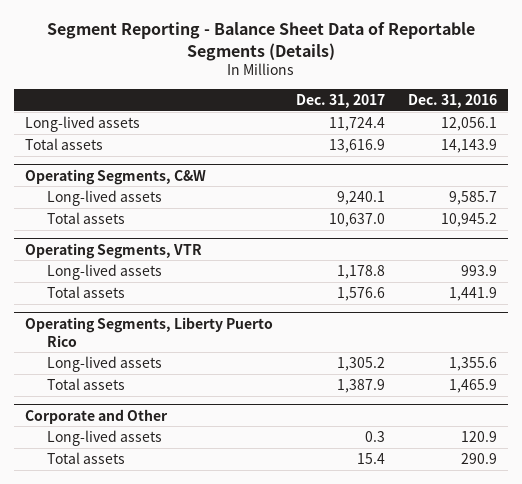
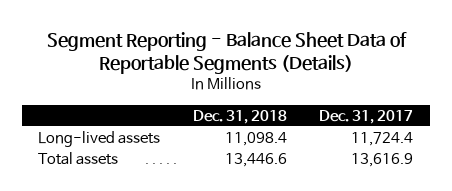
[407,93,497,108] Dec. 31, 2016 -> none
none -> [192,109,287,124] Dec. 31, 2018
[25,168,207,185] Operating Segments, C&W -> none
[46,189,162,206] Long-lived assets -> none
[46,211,125,224] Total assets -> none
[25,242,203,259] Operating Segments, VTR -> none
[46,263,162,280] Long-lived assets -> none
[46,285,125,298] Total assets -> none
[25,316,274,347] Operating Segments, Liberty Puerto Rico -> none
[46,355,162,372] Long-lived assets -> none
[46,377,125,390] Total assets -> none
[25,408,169,424] Corporate and Other -> none
[46,429,162,446] Long-lived assets -> none
[46,451,125,464] Total assets -> none

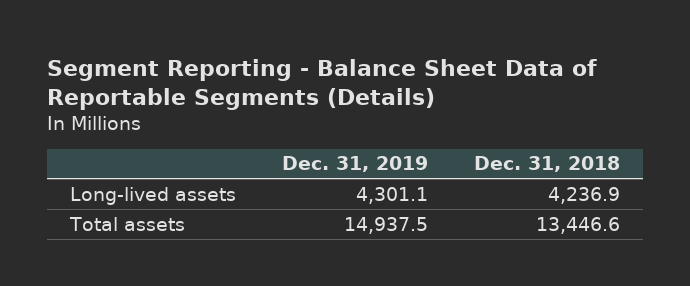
[319,109,414,124] Dec. 31, 2017 -> none
none -> [282,156,429,173] Dec. 31, 2019
[224,132,287,147] 11,098.4 -> [548,186,621,204] 4,236.9

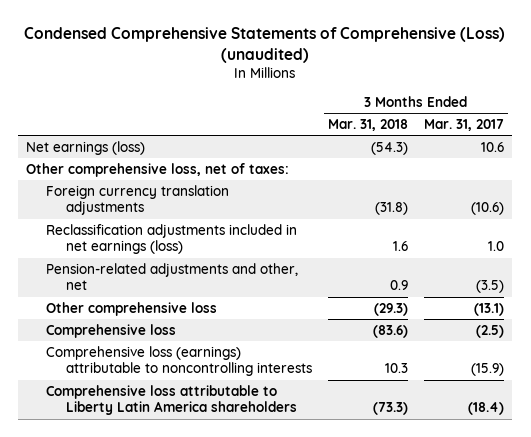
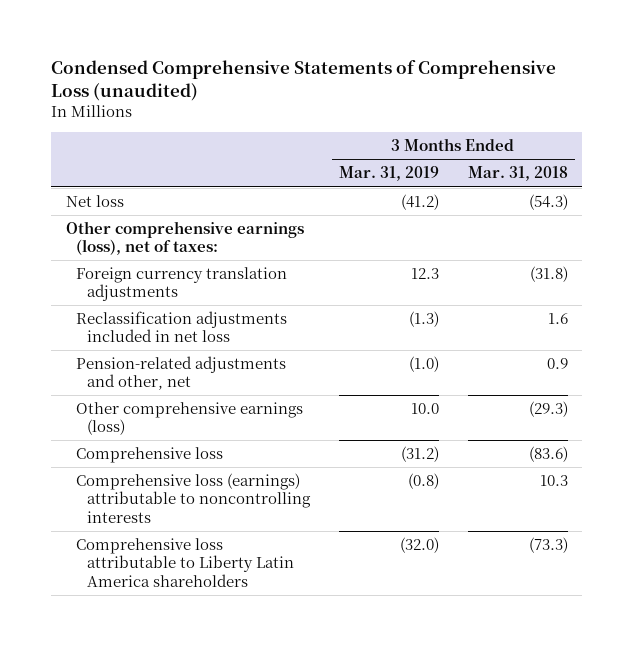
[24,27,506,63] Condensed Comprehensive Statements of Comprehensive (Loss) (unaudited) -> [51,60,557,102] Condensed Comprehensive Statements of Comprehensive Loss (unaudited)
[424,119,505,132] Mar. 31, 2017 -> none
none -> [338,166,439,182] Mar. 31, 2019
[26,140,146,155] Net earnings (loss) -> [65,195,124,208] Net loss
[26,162,290,177] Other comprehensive loss, net of taxes: -> [65,221,304,256] Other comprehensive earnings (loss), net of taxes:
[46,223,298,255] Reclassification adjustments included in net earnings (loss) -> [76,311,288,343] Reclassification adjustments included in net loss
[46,301,218,316] Other comprehensive loss -> [76,402,304,436] Other comprehensive earnings (loss)

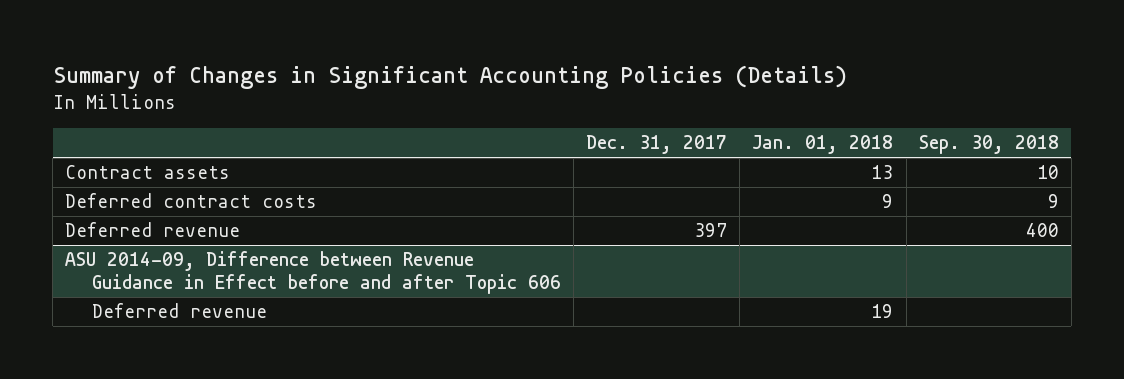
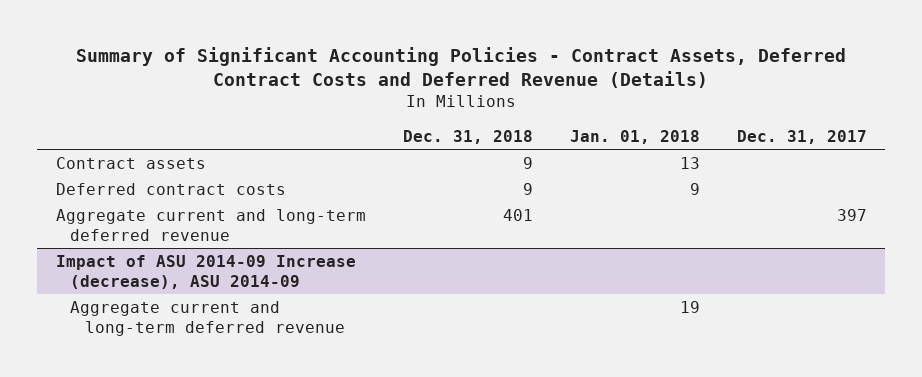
[52,64,847,89] Summary of Changes in Significant Accounting Policies (Details) -> [76,46,847,88] Summary of Significant Accounting Policies - Contract Assets, Deferred Contract Costs and Deferred Revenue (Details)
[918,135,1059,155] Sep. 30, 2018 -> none
none -> [402,129,533,144] Dec. 31, 2018
[65,251,561,294] ASU 2014-09, Difference between Revenue Guidance in Effect before and after Topic 606 -> none
[65,222,241,238] Deferred revenue -> [55,208,366,241] Aggregate current and long-term deferred revenue
none -> [55,254,356,289] Impact of ASU 2014-09 Increase (decrease), ASU 2014-09
[91,303,267,319] Deferred revenue -> [70,300,346,336] Aggregate current and long-term deferred revenue

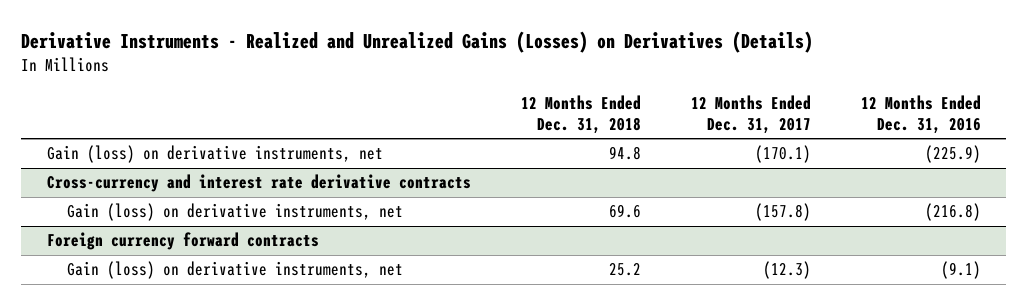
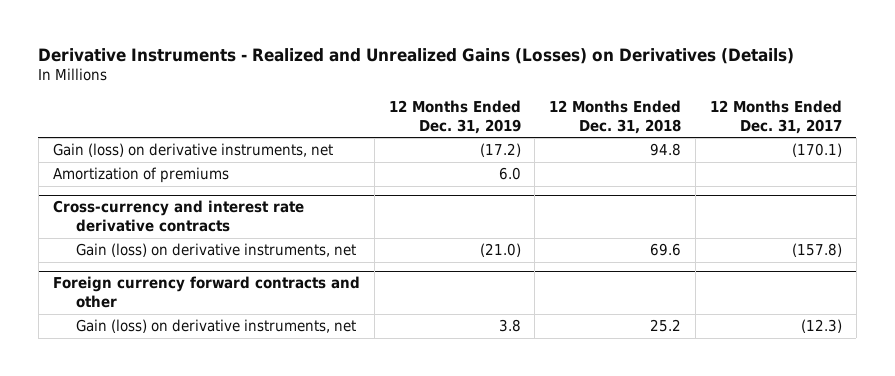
[861,94,982,134] 12 Months Ended Dec. 31, 2016 -> none
none -> [388,100,521,134] 12 Months Ended Dec. 31, 2019
none -> [52,167,229,184] Amortization of premiums
[46,232,319,251] Foreign currency forward contracts -> [52,276,360,308] Foreign currency forward contracts and other

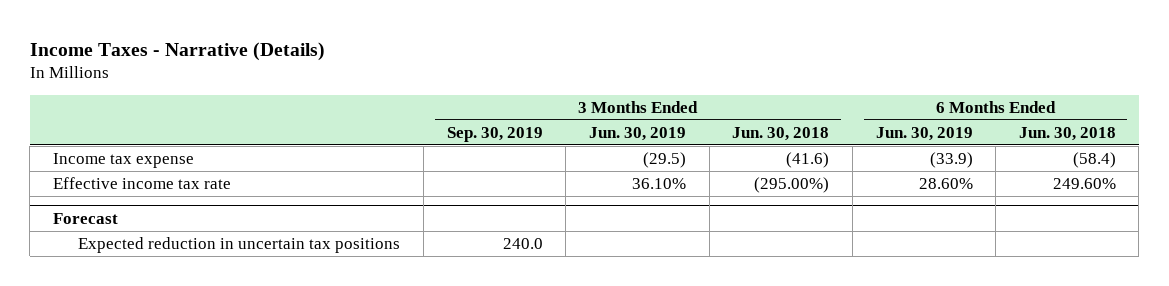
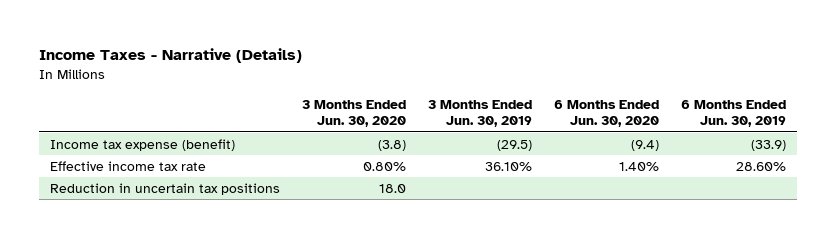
[446,126,543,142] Sep. 30, 2019 -> none
[732,126,830,141] Jun. 30, 2018 -> none
[1018,126,1116,141] Jun. 30, 2018 -> none
none -> [301,99,406,128] 3 Months Ended Jun. 30, 2020
none -> [554,99,660,128] 6 Months Ended Jun. 30, 2020
[52,152,194,168] Income tax expense -> [49,138,235,151] Income tax expense (benefit)
[52,212,118,224] Forecast -> none
[78,236,401,253] Expected reduction in uncertain tax positions -> [49,182,280,195] Reduction in uncertain tax positions

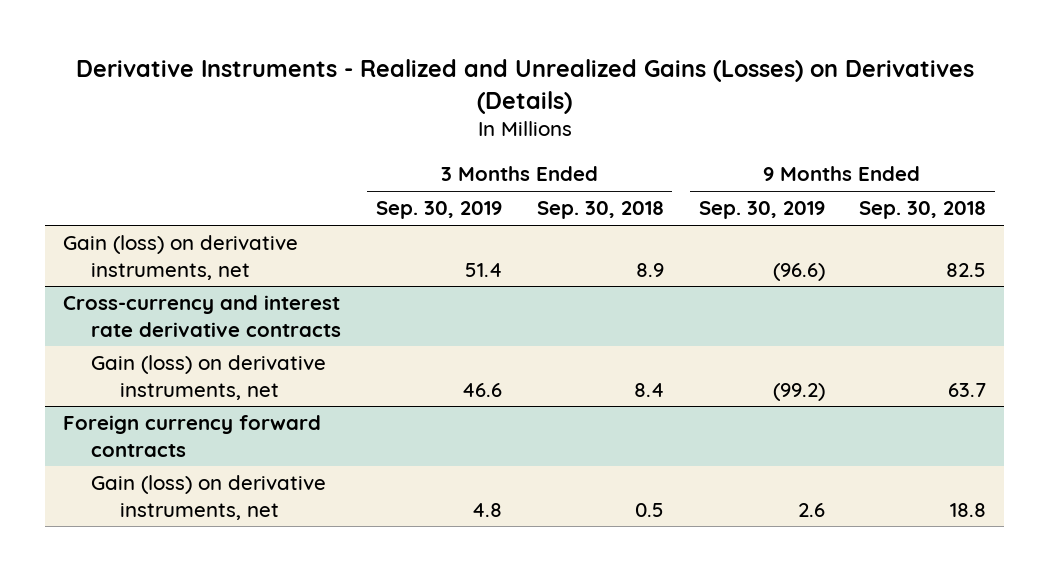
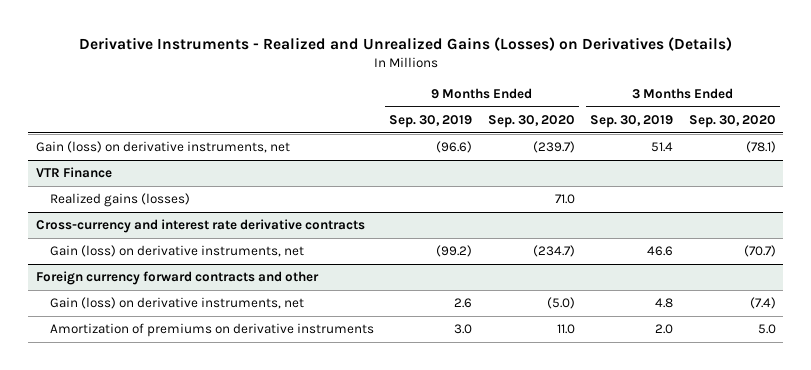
[536,201,664,220] Sep. 30, 2018 -> none
[859,201,987,220] Sep. 30, 2018 -> none
none -> [487,115,575,129] Sep. 30, 2020
none -> [688,115,776,129] Sep. 30, 2020
none -> [35,167,112,179] VTR Finance
none -> [49,193,190,208] Realized gains (losses)
[62,415,321,457] Foreign currency forward contracts -> [35,271,319,286] Foreign currency forward contracts and other
none -> [49,323,374,338] Amortization of premiums on derivative instruments

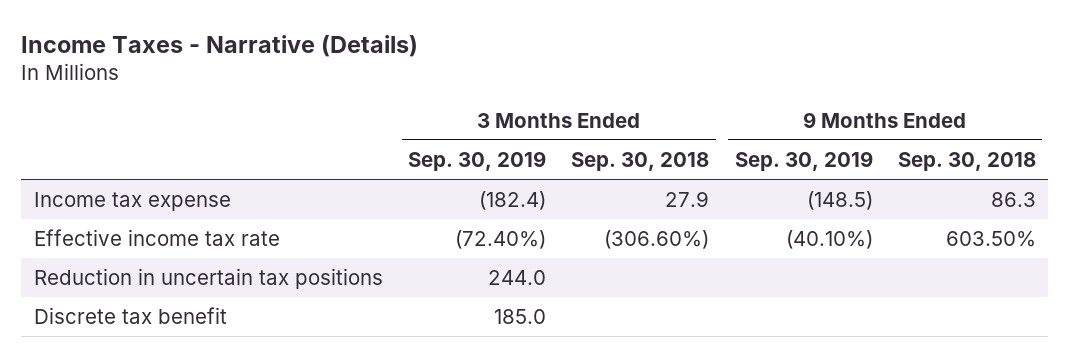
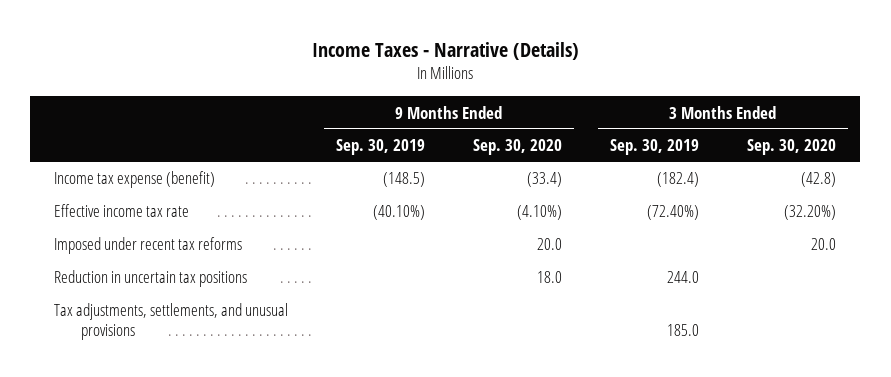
[571,152,710,172] Sep. 30, 2018 -> none
[897,152,1036,172] Sep. 30, 2018 -> none
none -> [473,139,563,156] Sep. 30, 2020
none -> [747,139,837,156] Sep. 30, 2020
[33,192,231,212] Income tax expense -> [54,171,216,189] Income tax expense (benefit)
none -> [54,237,243,255] Imposed under recent tax reforms
[33,307,227,325] Discrete tax benefit -> [54,303,289,341] Tax adjustments, settlements, and unusual provisions

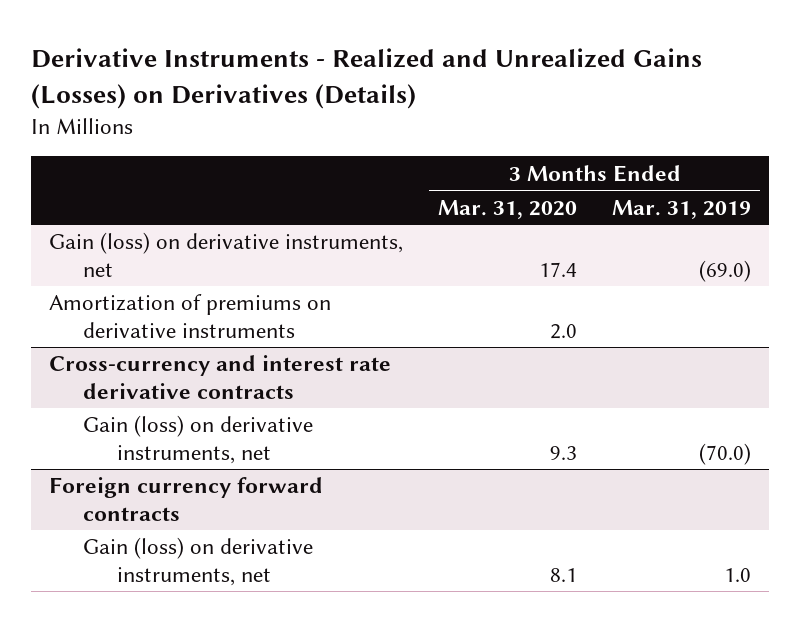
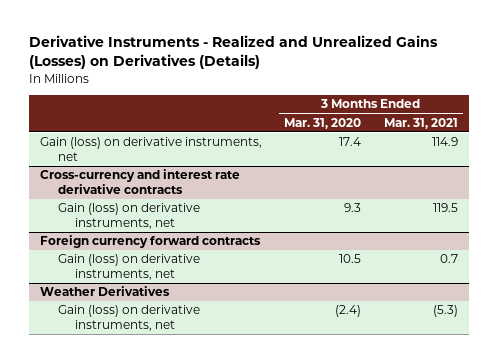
[612,199,752,219] Mar. 31, 2019 -> none
none -> [383,117,458,129] Mar. 31, 2021
[48,294,331,338] Amortization of premiums on derivative instruments -> none
[549,567,577,582] 8.1 -> [339,254,362,264] 10.5
none -> [39,286,170,297] Weather Derivatives
none -> [57,305,200,331] Gain (loss) on derivative instruments, net

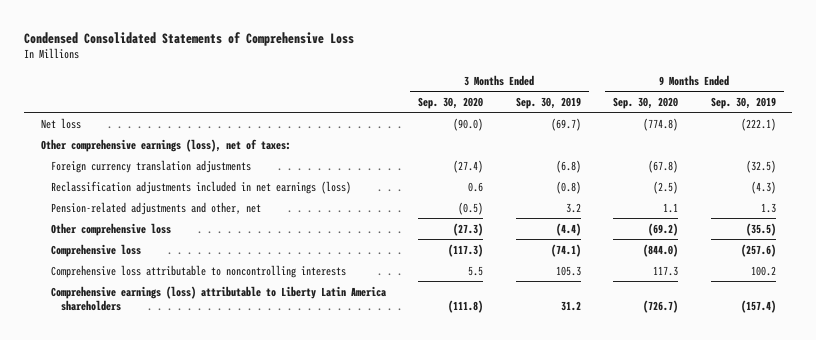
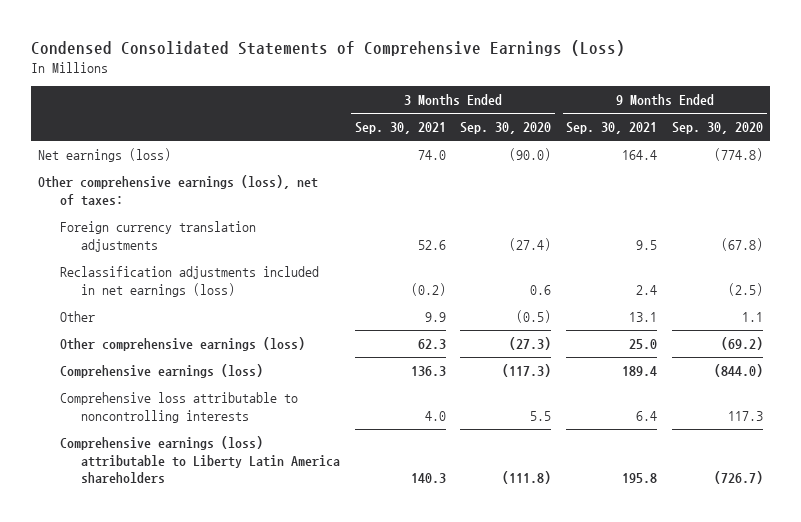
[24,31,355,46] Condensed Consolidated Statements of Comprehensive Loss -> [31,40,626,57] Condensed Consolidated Statements of Comprehensive Earnings (Loss)
[515,96,581,109] Sep. 30, 2019 -> none
[710,96,776,109] Sep. 30, 2019 -> none
none -> [354,122,446,135] Sep. 30, 2021
none -> [566,122,658,135] Sep. 30, 2021
[40,117,81,129] Net loss -> [38,148,172,163] Net earnings (loss)
[50,201,261,215] Pension-related adjustments and other, net -> [59,311,95,323] Other
[50,222,171,236] Other comprehensive loss -> [59,337,305,352] Other comprehensive earnings (loss)
[50,243,141,257] Comprehensive loss -> [59,364,263,379] Comprehensive earnings (loss)

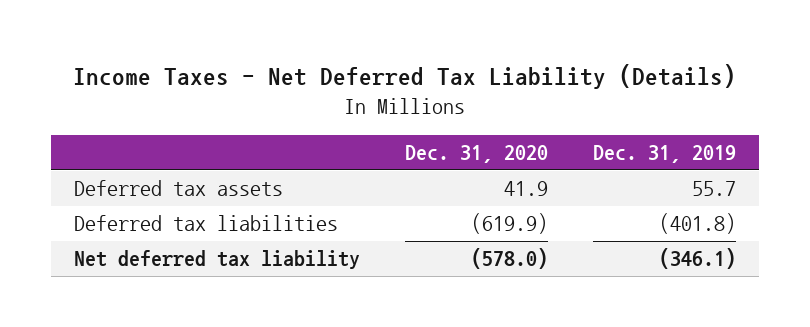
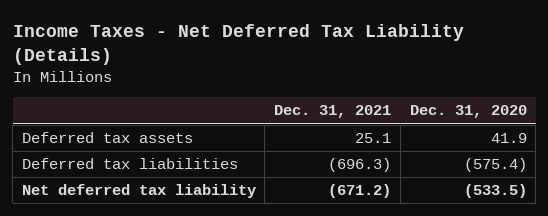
[593,144,737,163] Dec. 31, 2019 -> none
none -> [274,105,392,119] Dec. 31, 2021
[470,213,548,235] (619.9) -> [463,158,527,173] (575.4)
[470,248,548,270] (578.0) -> [463,184,527,199] (533.5)

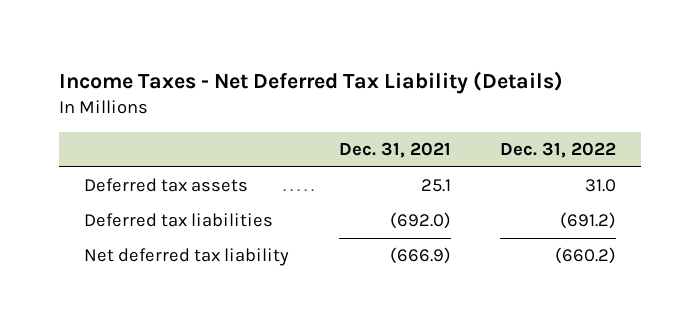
[409,105,527,119] Dec. 31, 2020 -> none
none -> [500,142,617,159] Dec. 31, 2022
[328,158,392,173] (696.3) -> [389,212,451,230] (692.0)
[328,184,392,199] (671.2) -> [389,247,451,265] (666.9)

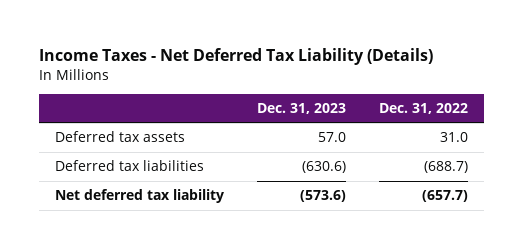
[338,142,451,159] Dec. 31, 2021 -> none
none -> [257,103,347,115] Dec. 31, 2023
[560,212,617,230] (691.2) -> [423,161,468,174] (688.7)
[555,247,617,265] (660.2) -> [421,190,468,203] (657.7)

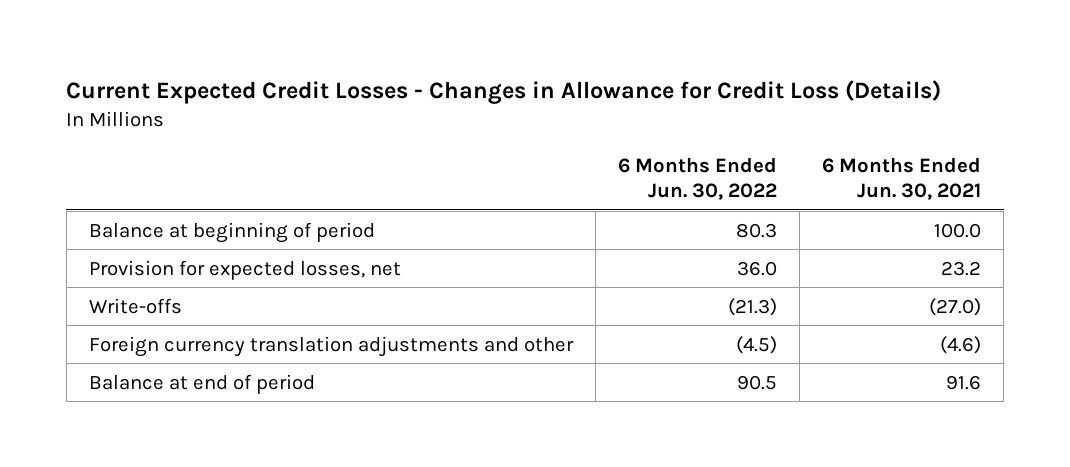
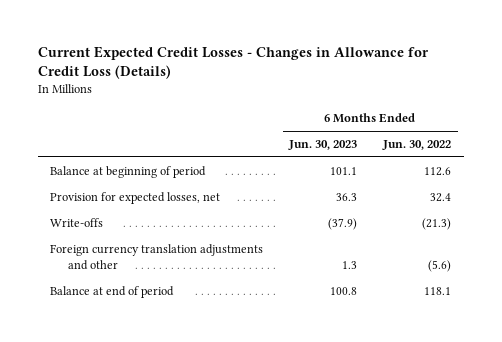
[822,156,982,201] 6 Months Ended Jun. 30, 2021 -> none
none -> [288,139,358,150] Jun. 30, 2023
[736,222,778,238] 80.3 -> [424,166,452,176] 112.6
[737,260,778,276] 36.0 -> [430,192,452,202] 32.4
[736,335,778,354] (4.5) -> [428,259,452,272] (5.6)
[737,374,778,390] 90.5 -> [424,286,452,295] 118.1

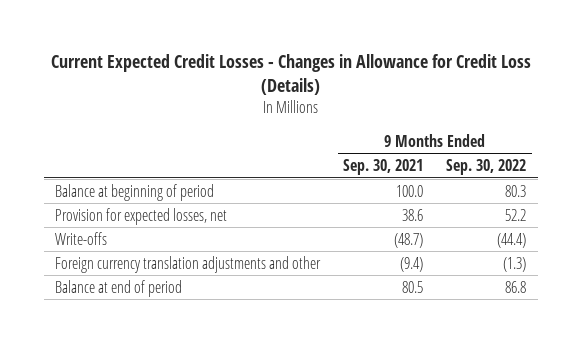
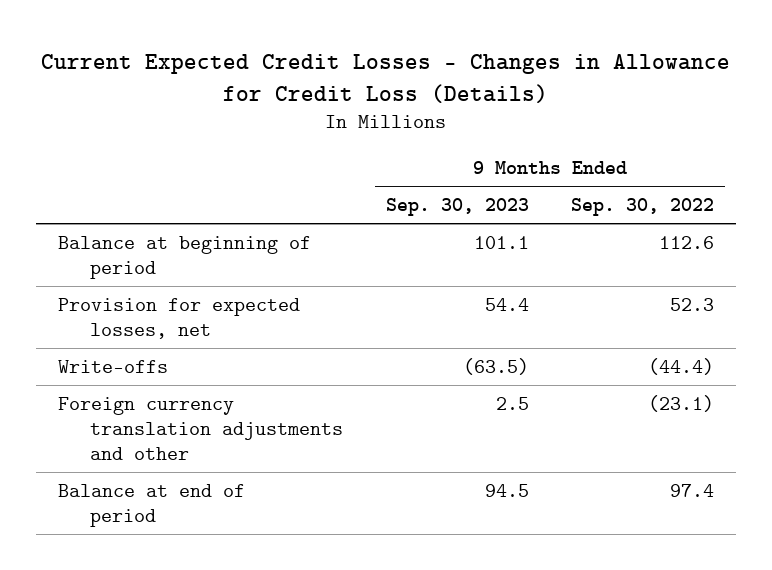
[343,158,424,175] Sep. 30, 2021 -> none
none -> [385,197,529,216] Sep. 30, 2023
[505,184,527,197] 80.3 -> [659,235,715,249] 112.6
[505,208,527,221] 52.2 -> [670,297,715,311] 52.3
[503,256,527,272] (1.3) -> [648,394,715,412] (23.1)
[505,280,527,293] 86.8 -> [670,483,715,497] 97.4

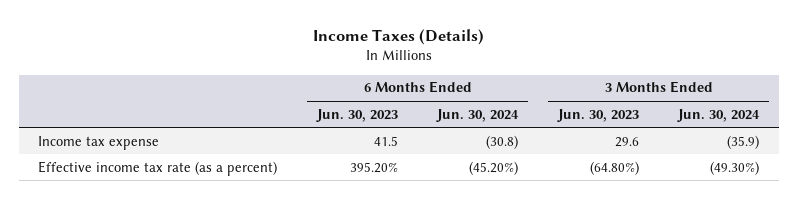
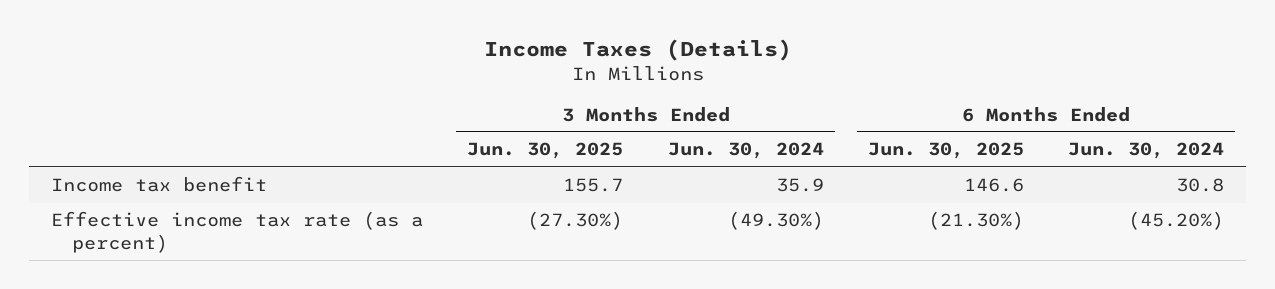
[315,108,398,122] Jun. 30, 2023 -> none
[556,108,639,122] Jun. 30, 2023 -> none
none -> [467,142,624,160] Jun. 30, 2025
none -> [867,142,1024,160] Jun. 30, 2025
[38,135,160,150] Income tax expense -> [51,176,268,193] Income tax benefit
[486,134,519,149] (30.8) -> [1175,178,1224,193] 30.8
[727,134,760,149] (35.9) -> [775,178,824,193] 35.9

